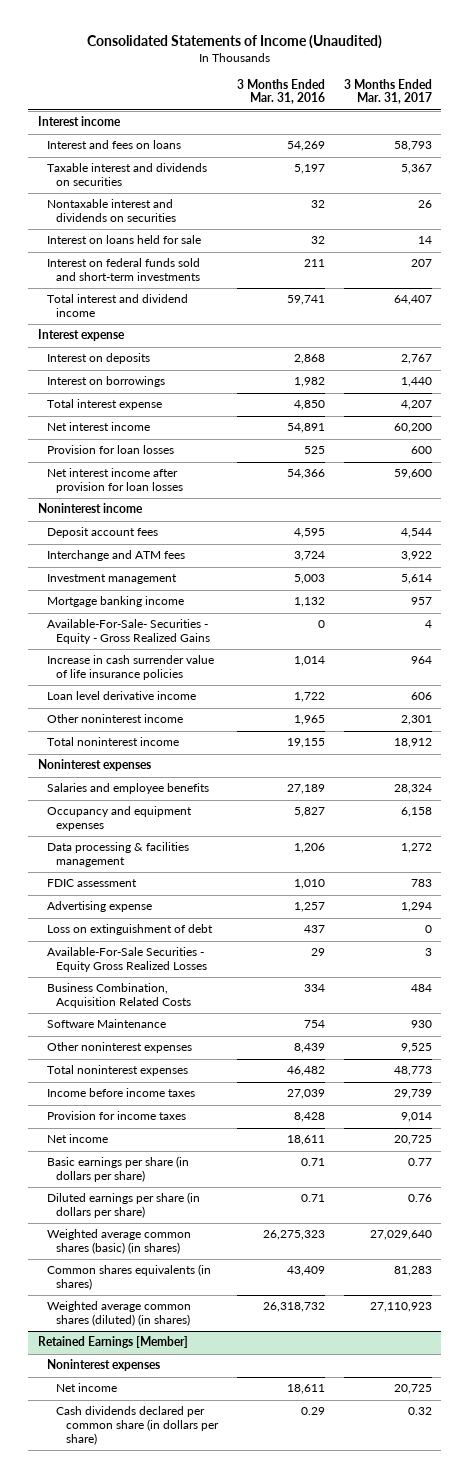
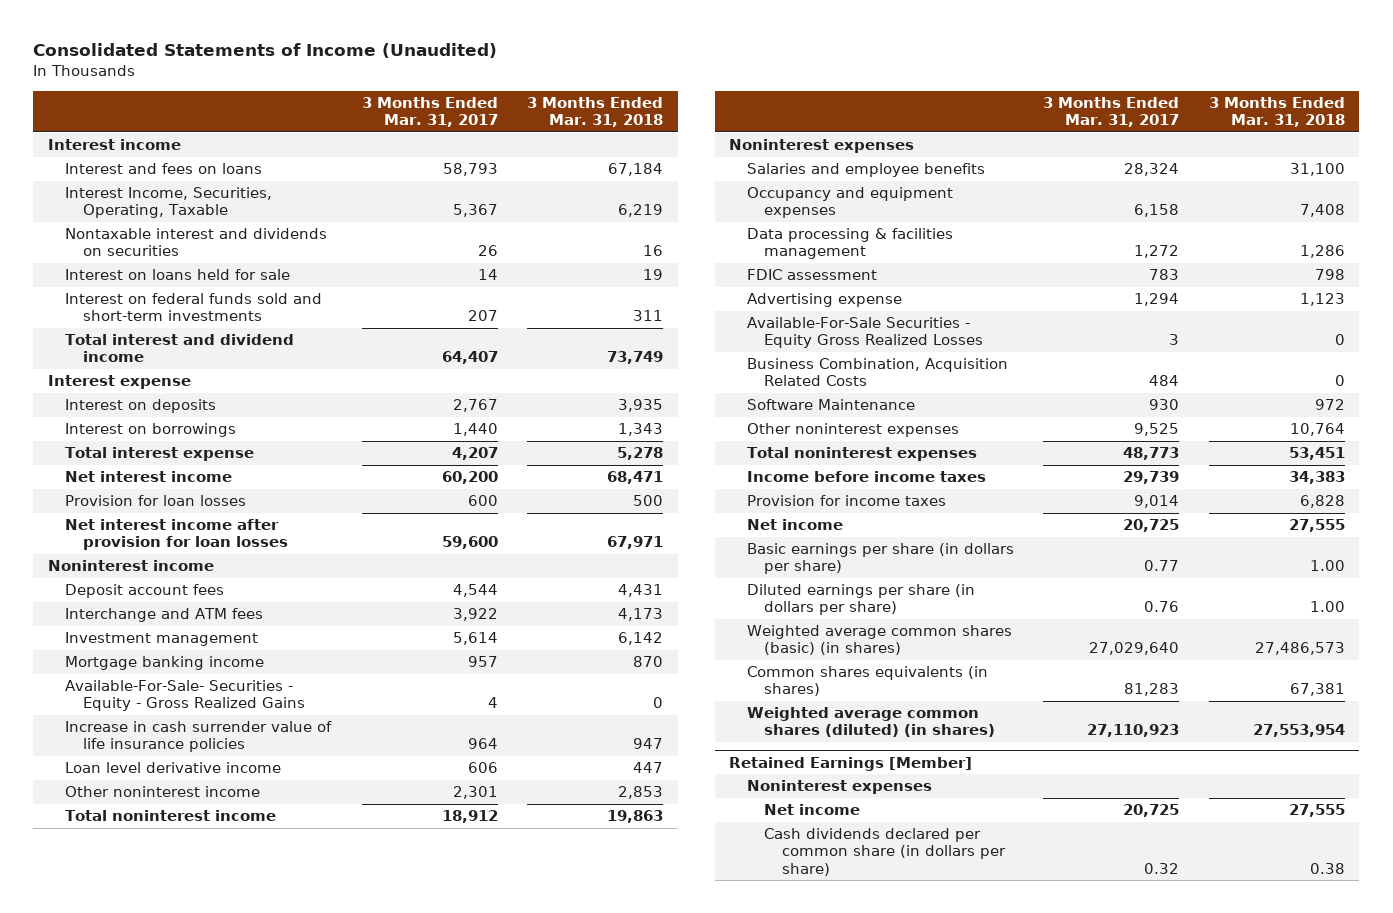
[236,78,325,105] 3 Months Ended Mar. 31, 2016 -> none
none -> [527,96,664,127] 3 Months Ended Mar. 31, 2018
[47,163,208,187] Taxable interest and dividends on securities -> [65,187,273,219] Interest Income, Securities, Operating, Taxable
[47,924,214,936] Loss on extinguishment of debt -> none

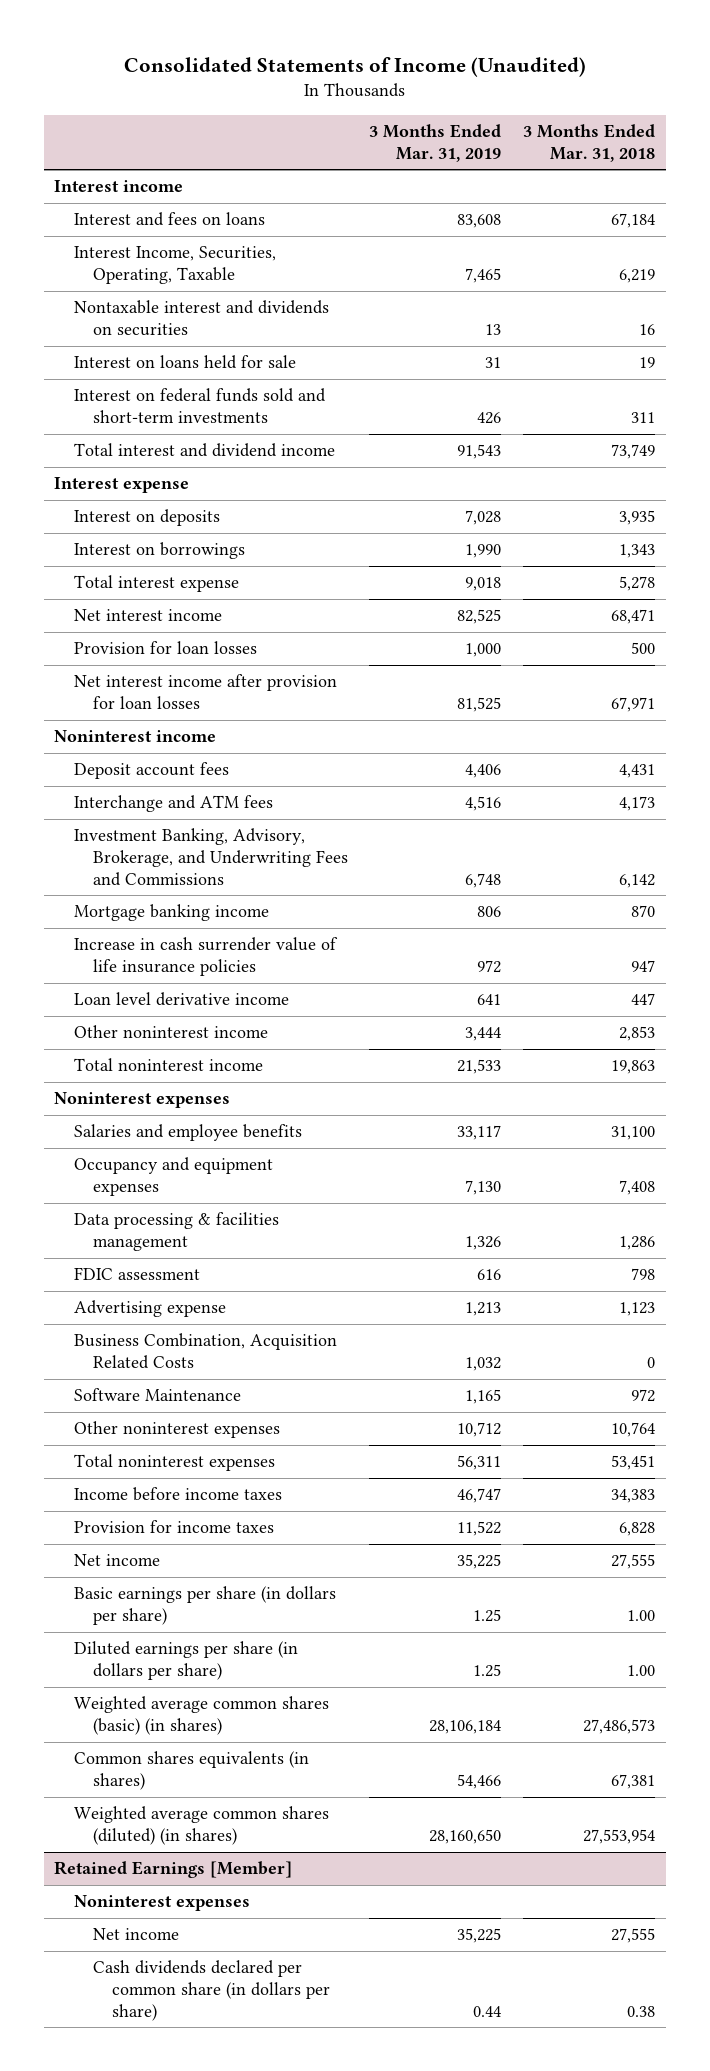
[361,96,498,127] 3 Months Ended Mar. 31, 2017 -> none
none -> [369,123,502,162] 3 Months Ended Mar. 31, 2019
[65,632,259,647] Investment management -> [73,828,348,887] Investment Banking, Advisory, Brokerage, and Underwriting Fees and Commissions
[65,680,305,712] Available-For-Sale- Securities - Equity - Gross Realized Gains -> none
[746,317,984,349] Available-For-Sale Securities - Equity Gross Realized Losses -> none

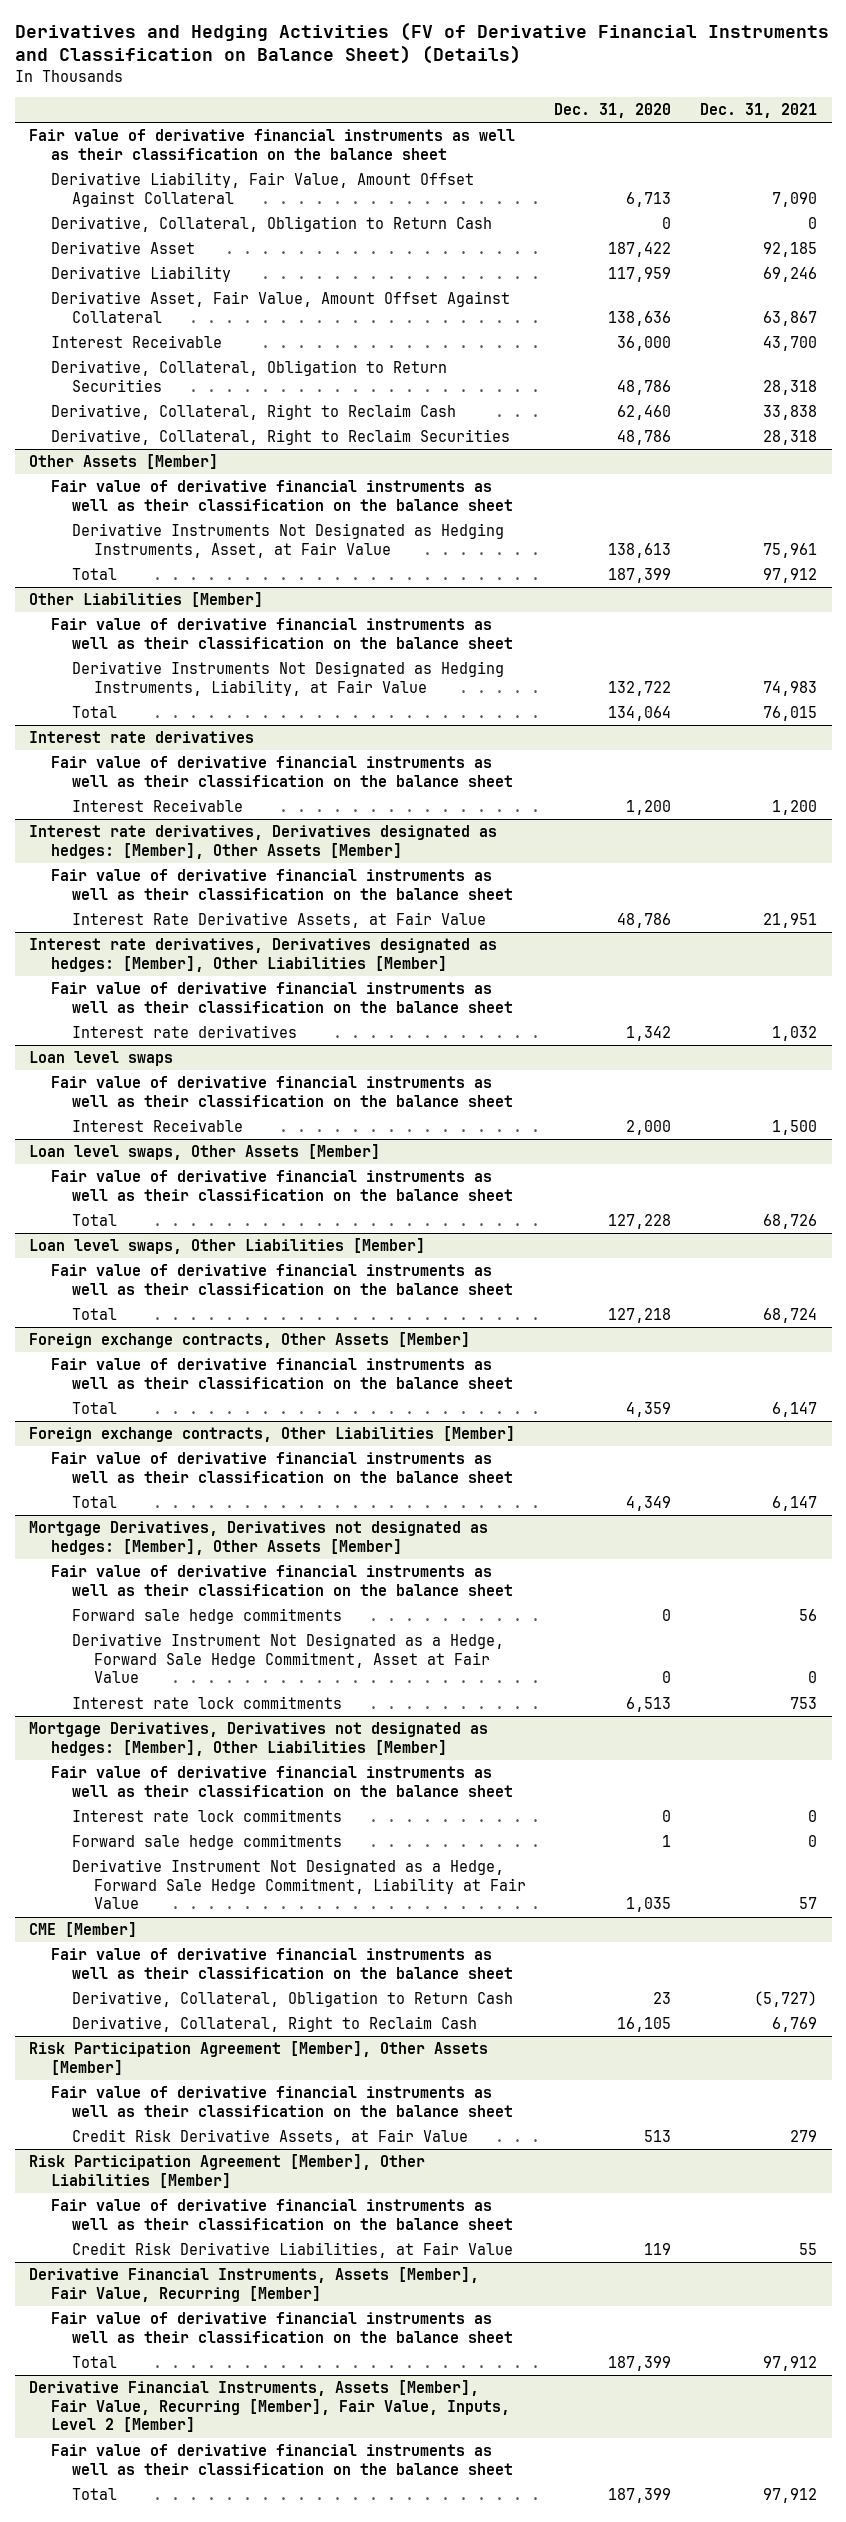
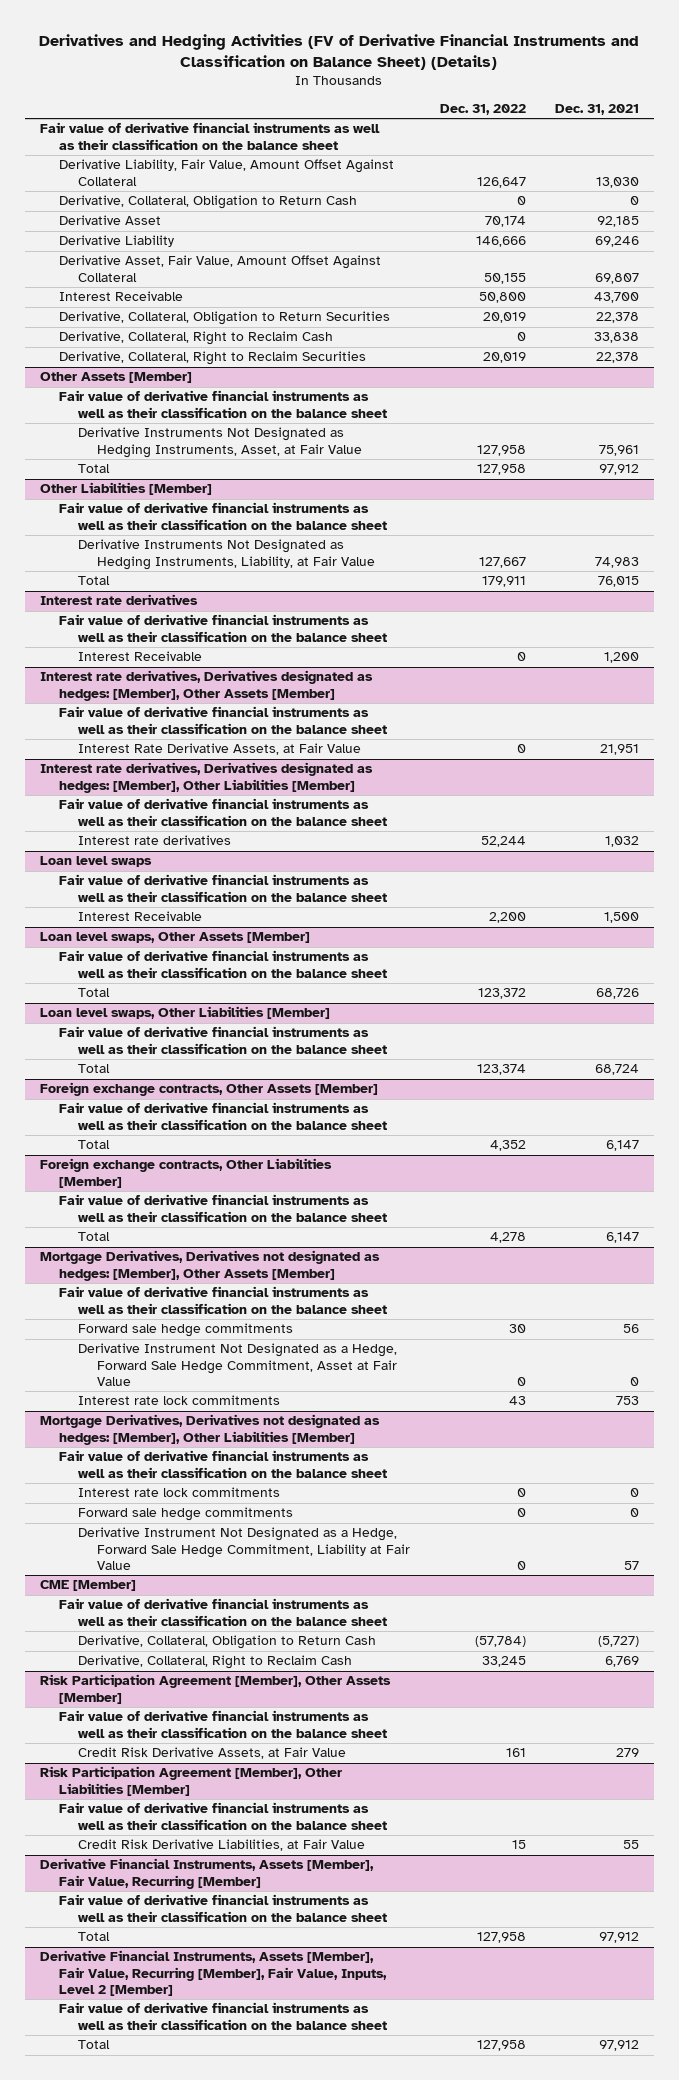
[554,103,672,119] Dec. 31, 2020 -> none
none -> [439,103,526,115] Dec. 31, 2022
[772,191,818,207] 7,090 -> [596,176,640,188] 13,030
[763,310,818,326] 63,867 -> [595,272,640,284] 69,807
[763,379,818,395] 28,318 -> [596,312,640,324] 22,378
[763,430,818,446] 28,318 -> [596,352,640,364] 22,378

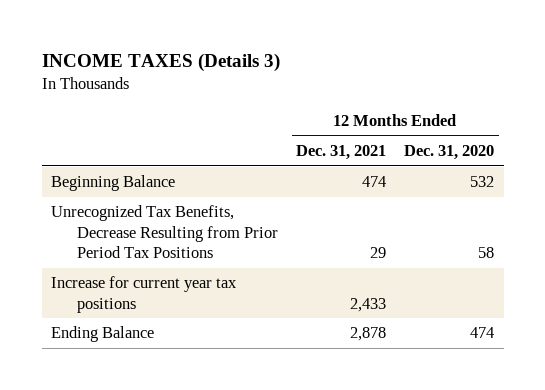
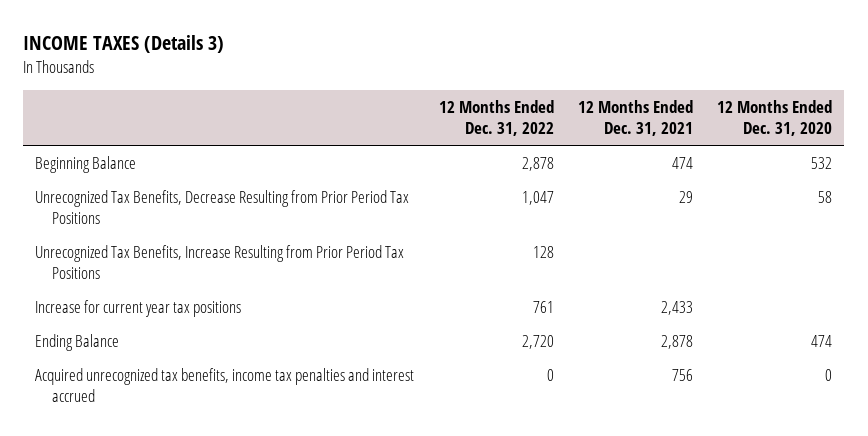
none -> [438,100,554,137] 12 Months Ended Dec. 31, 2022
none -> [35,244,405,279] Unrecognized Tax Benefits, Increase Resulting from Prior Period Tax Positions
none -> [35,367,415,402] Acquired unrecognized tax benefits, income tax penalties and interest accrued

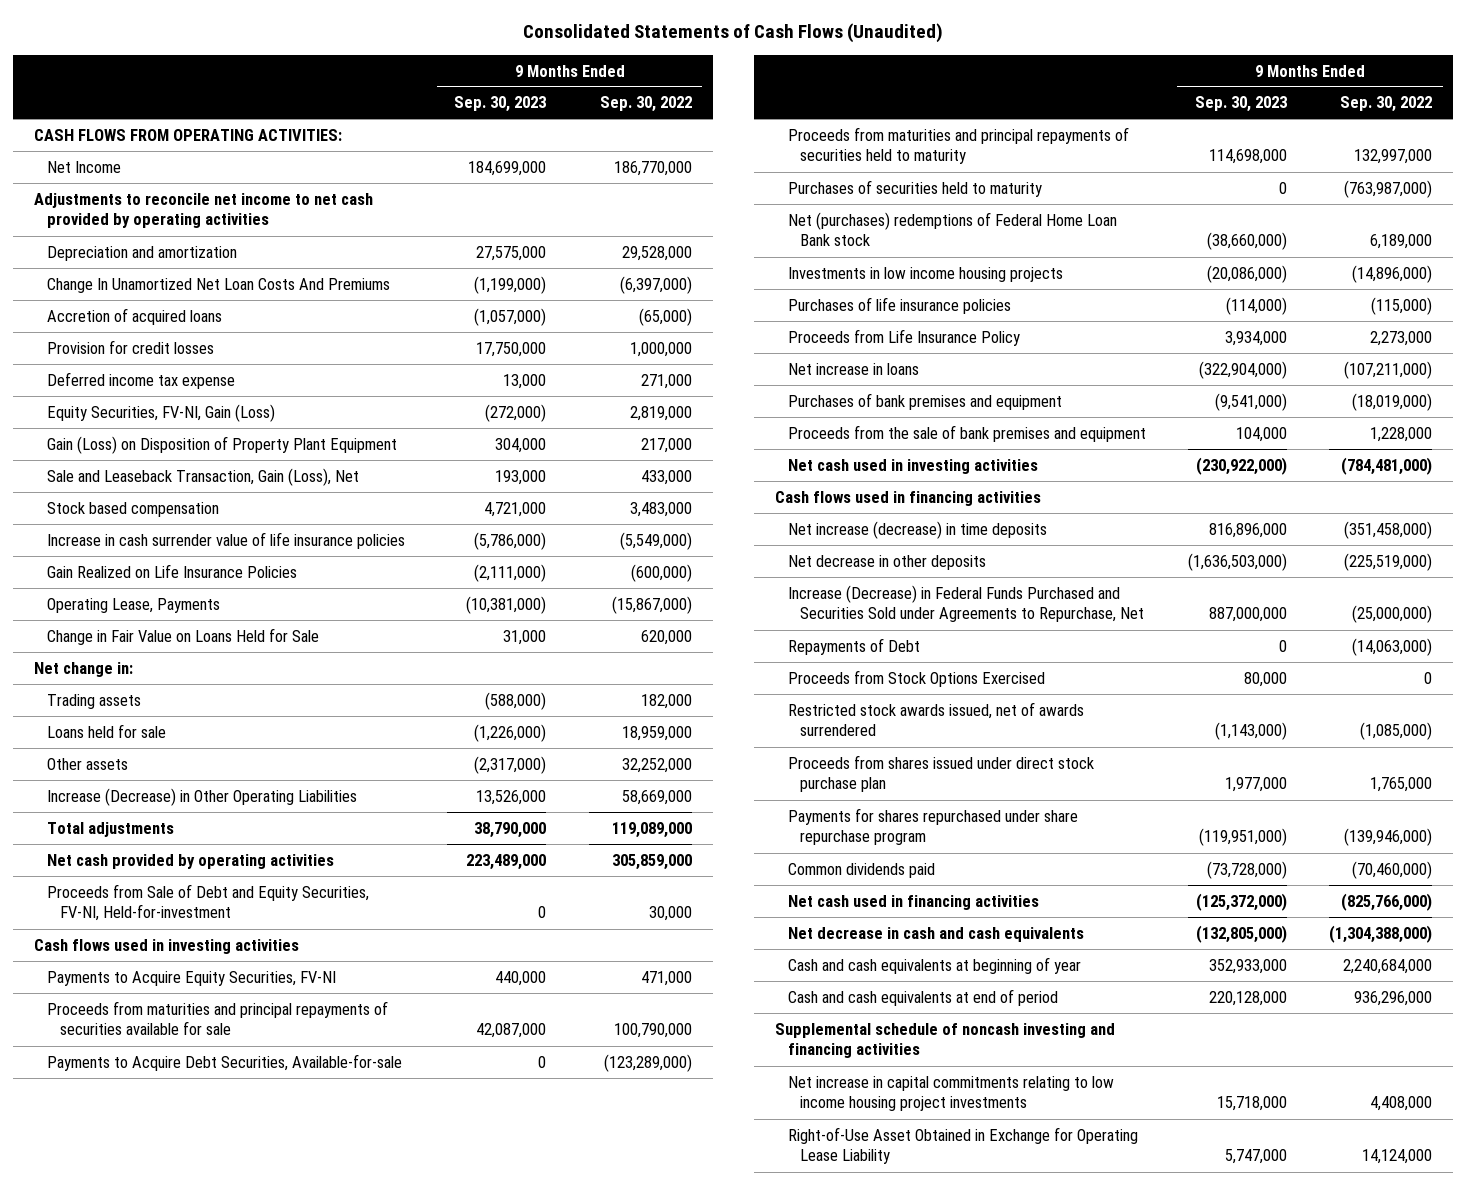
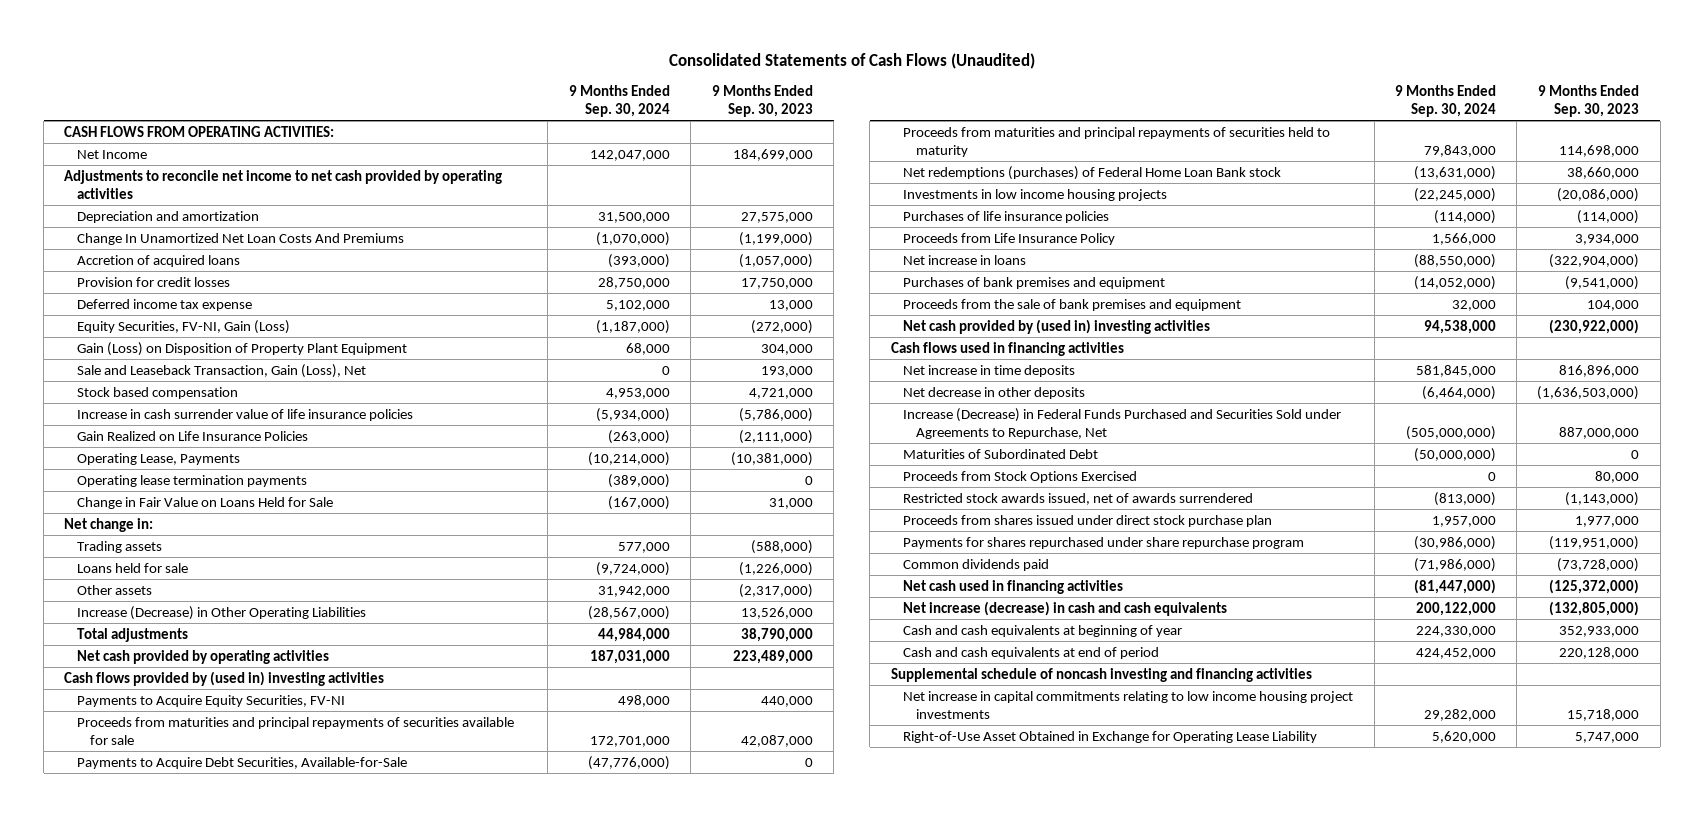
[599,96,692,113] Sep. 30, 2022 -> none
none -> [568,84,670,118] 9 Months Ended Sep. 30, 2024
none -> [77,474,308,487] Operating lease termination payments
[47,883,370,922] Proceeds from Sale of Debt and Equity Securities, FV-NI, Held-for-investment -> none
[34,938,300,954] Cash flows used in investing activities -> [64,670,385,686] Cash flows provided by (used in) investing activities
[47,1053,403,1071] Payments to Acquire Debt Securities, Available-for-sale -> [77,756,408,769] Payments to Acquire Debt Securities, Available-for-Sale
[787,179,1042,197] Purchases of securities held to maturity -> none
[787,211,1117,247] Net (purchases) redemptions of Federal Home Loan Bank stock -> [903,165,1282,180] Net redemptions (purchases) of Federal Home Loan Bank stock
[1206,232,1287,251] (38,660,000) -> [1567,166,1640,179] 38,660,000
[787,458,1038,474] Net cash used in investing activities -> [903,318,1211,334] Net cash provided by (used in) investing activities
[787,520,1047,539] Net increase (decrease) in time deposits -> [903,364,1076,377] Net increase in time deposits
[787,637,920,655] Repayments of Debt -> none
none -> [903,448,1099,459] Maturities of Subordinated Debt
[787,926,1084,942] Net decrease in cash and cash equivalents -> [903,600,1228,616] Net increase (decrease) in cash and cash equivalents

